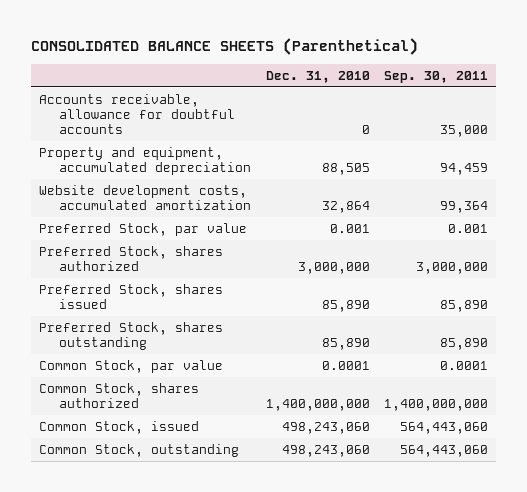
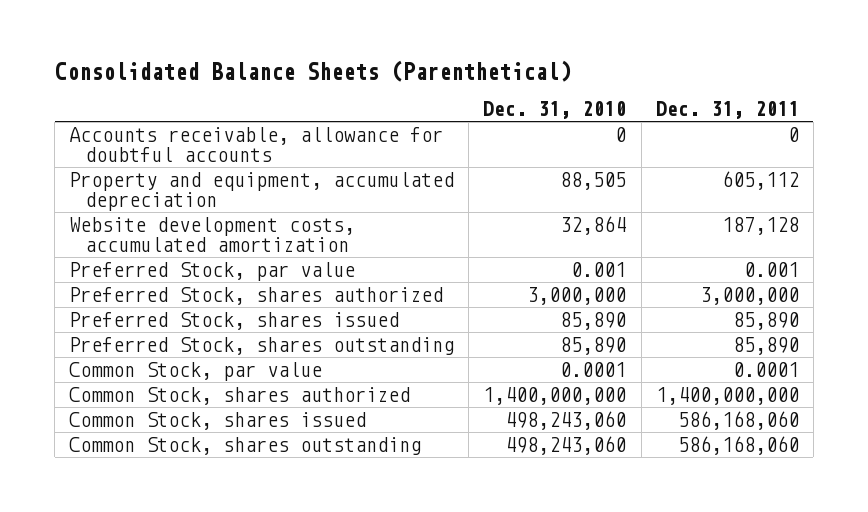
[31,38,419,56] CONSOLIDATED BALANCE SHEETS (Parenthetical) -> [54,59,571,82] Consolidated Balance Sheets (Parenthetical)
[384,70,489,83] Sep. 30, 2011 -> none
none -> [655,101,799,120] Dec. 31, 2011
[38,420,199,434] Common Stock, issued -> [69,411,367,430] Common Stock, shares issued
[38,443,239,457] Common Stock, outstanding -> [69,436,422,455] Common Stock, shares outstanding

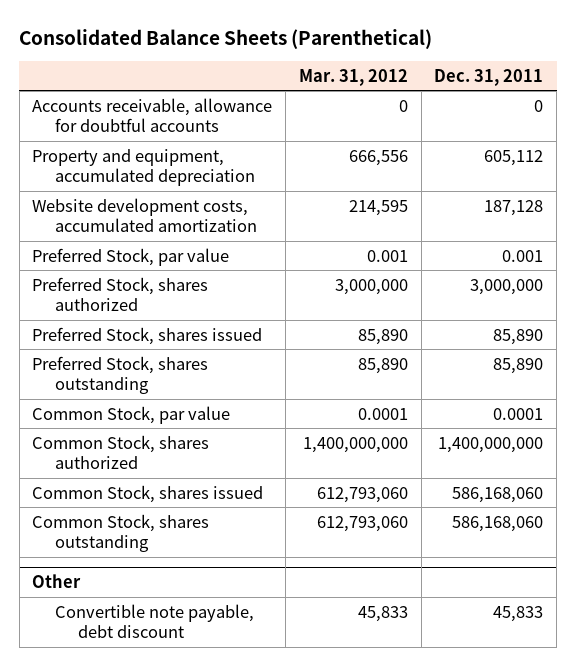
[483,101,627,120] Dec. 31, 2010 -> none
none -> [298,68,408,86] Mar. 31, 2012
none -> [32,573,82,588] Other
none -> [55,603,255,638] Convertible note payable, debt discount

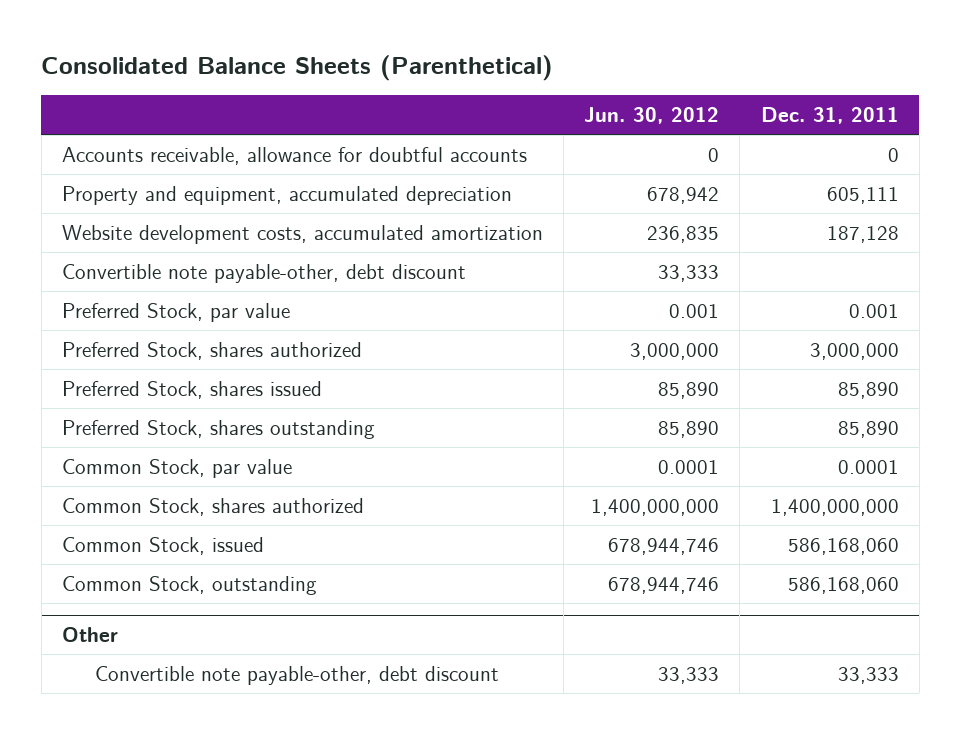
[298,68,408,86] Mar. 31, 2012 -> none
none -> [584,107,720,125] Jun. 30, 2012
[484,149,544,166] 605,112 -> [826,186,899,204] 605,111
none -> [61,263,466,283] Convertible note payable-other, debt discount
[32,484,264,503] Common Stock, shares issued -> [61,536,264,555] Common Stock, issued
[32,513,210,552] Common Stock, shares outstanding -> [61,575,317,595] Common Stock, outstanding
[55,603,255,638] Convertible note payable, debt discount -> [95,665,500,685] Convertible note payable-other, debt discount
[493,605,544,622] 45,833 -> [837,666,899,684] 33,333

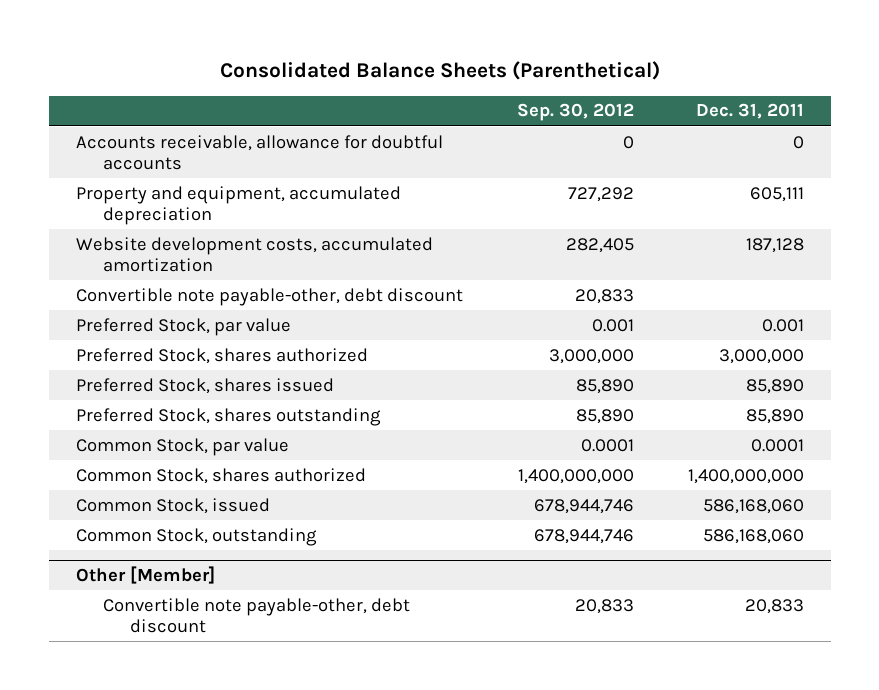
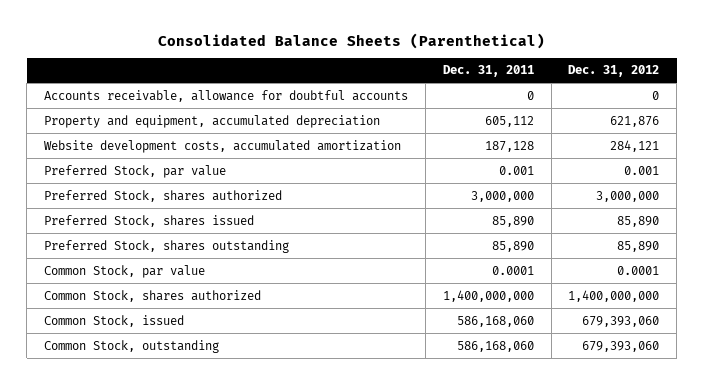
[516,103,634,122] Sep. 30, 2012 -> none
none -> [568,65,660,78] Dec. 31, 2012
[749,186,804,202] 605,111 -> [484,115,534,127] 605,112
[75,287,463,306] Convertible note payable-other, debt discount -> none
[75,566,215,585] Other [Member] -> none
[103,597,411,633] Convertible note payable-other, debt discount -> none

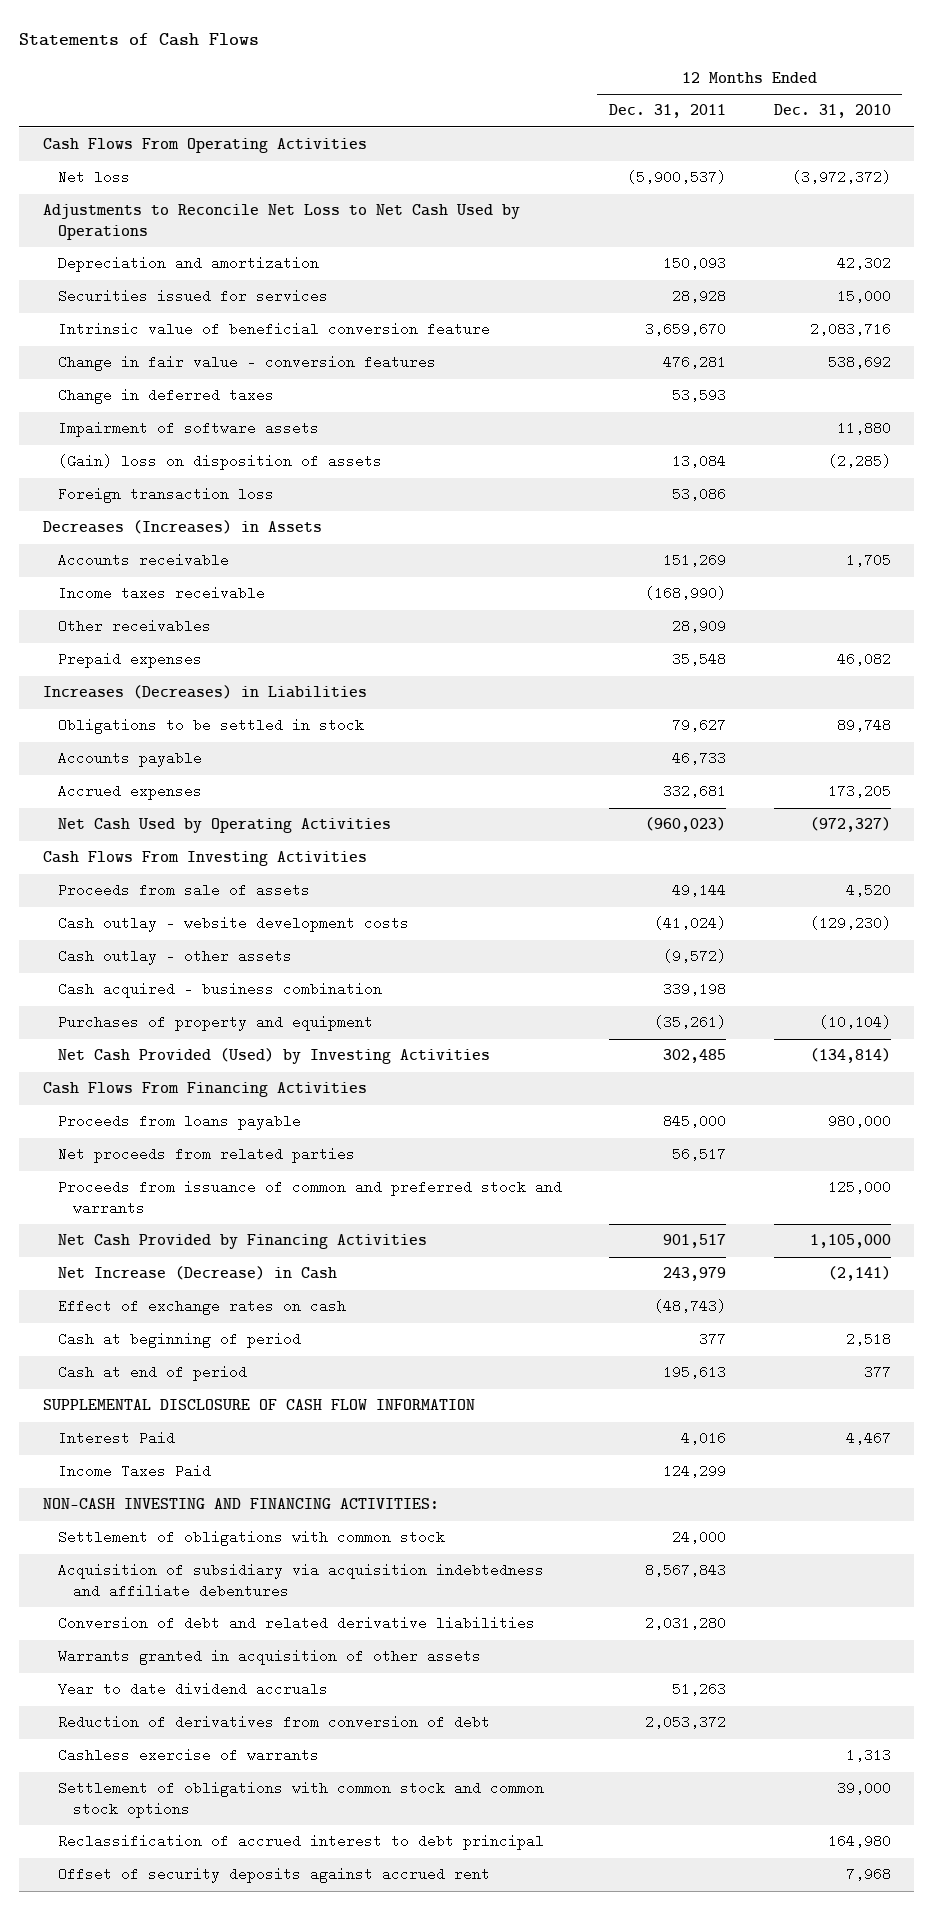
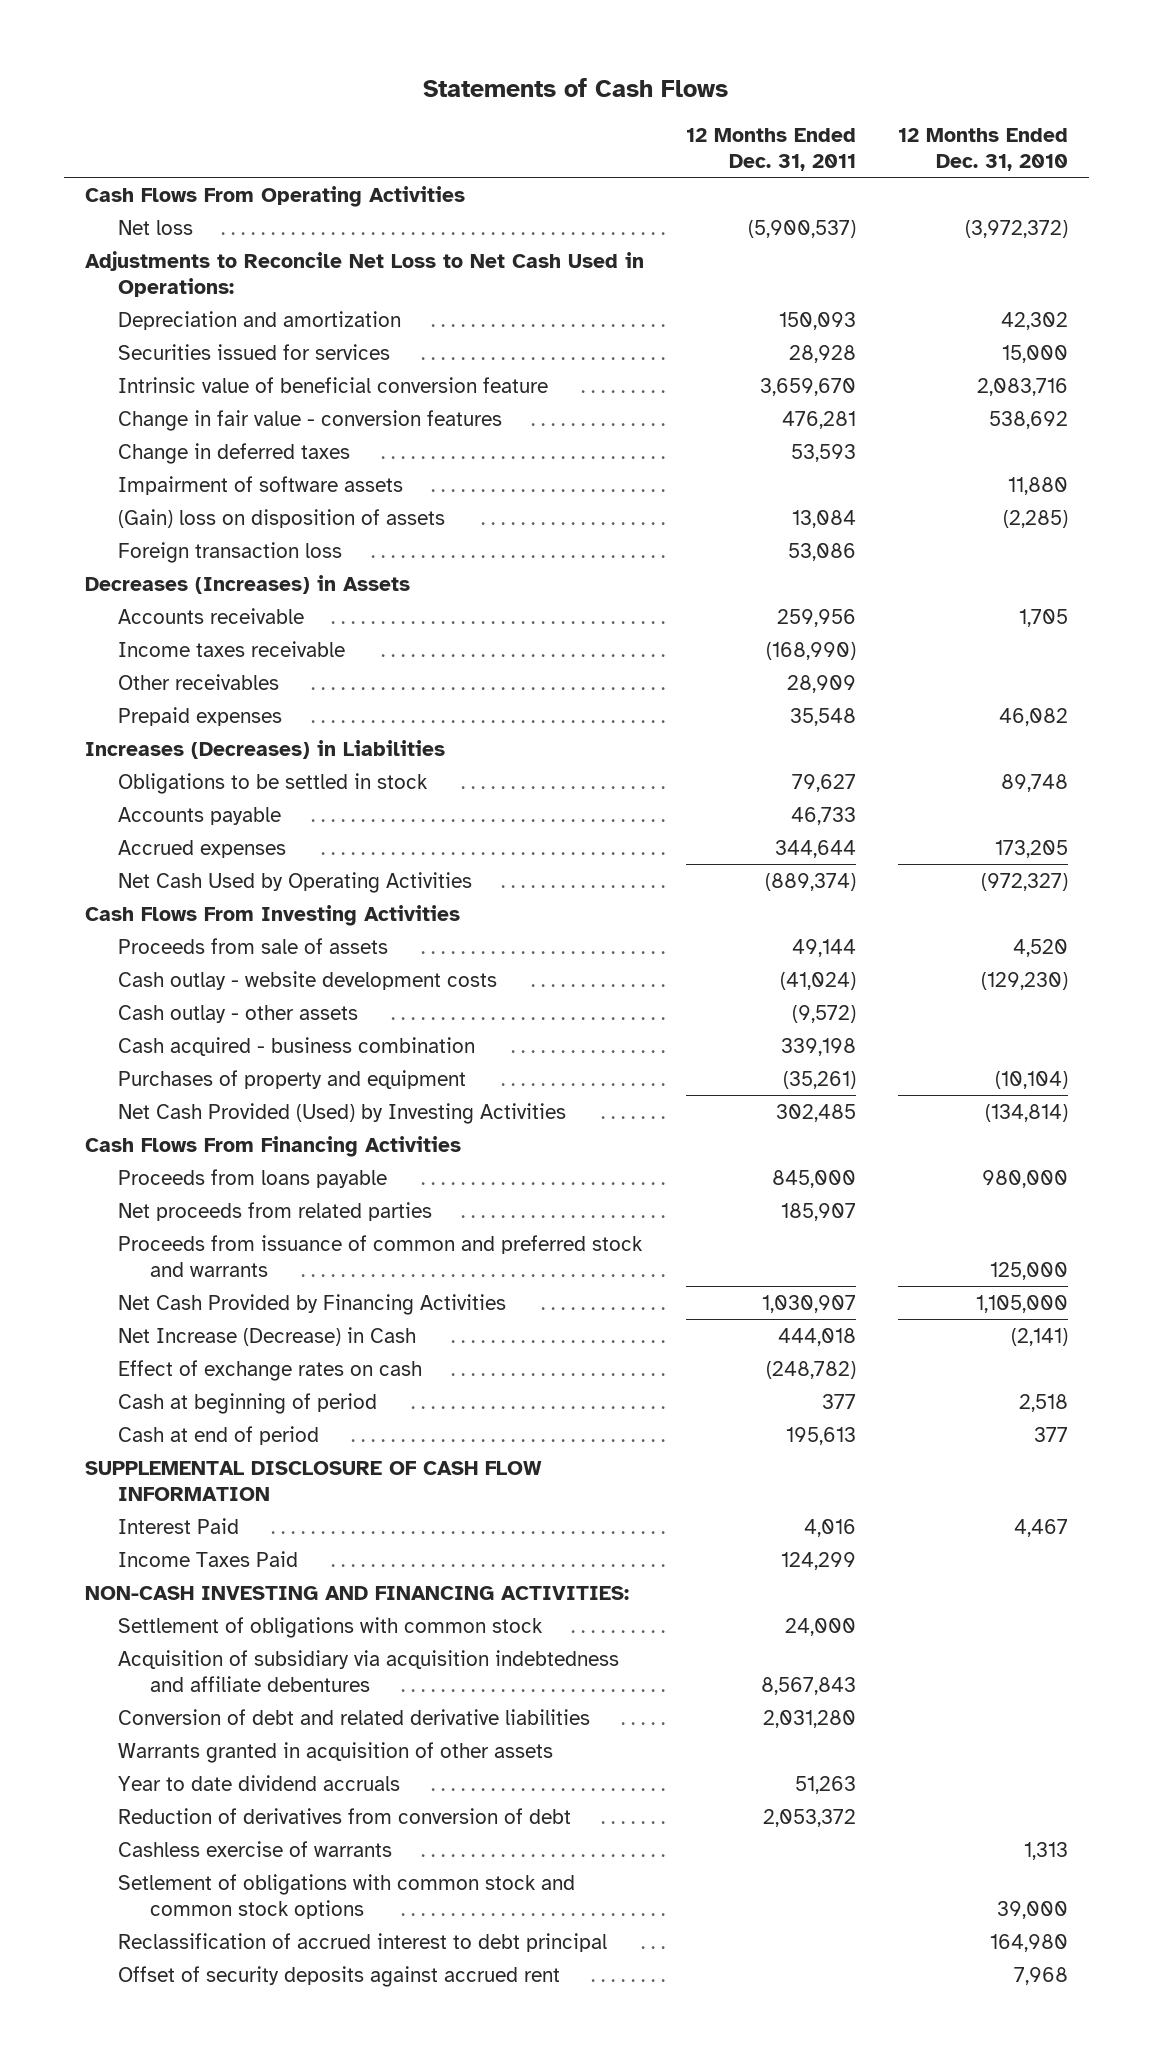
[42,204,520,240] Adjustments to Reconcile Net Loss to Net Cash Used by Operations -> [85,250,645,297] Adjustments to Reconcile Net Loss to Net Cash Used in Operations:
[663,553,727,568] 151,269 -> [776,608,856,627] 259,956
[663,784,727,799] 332,681 -> [774,839,856,858] 344,644
[645,817,727,833] (960,023) -> [764,872,856,891] (889,374)
[672,1147,727,1162] 56,517 -> [780,1202,856,1221] 185,907
[663,1234,727,1249] 901,517 -> [761,1294,856,1313] 1,030,907
[663,1267,727,1282] 243,979 -> [777,1327,856,1346] 444,018
[654,1299,727,1314] (48,743) -> [765,1360,856,1379] (248,782)
[57,1781,544,1818] Settlement of obligations with common stock and common stock options -> [117,1873,575,1919] Setlement of obligations with common stock and common stock options

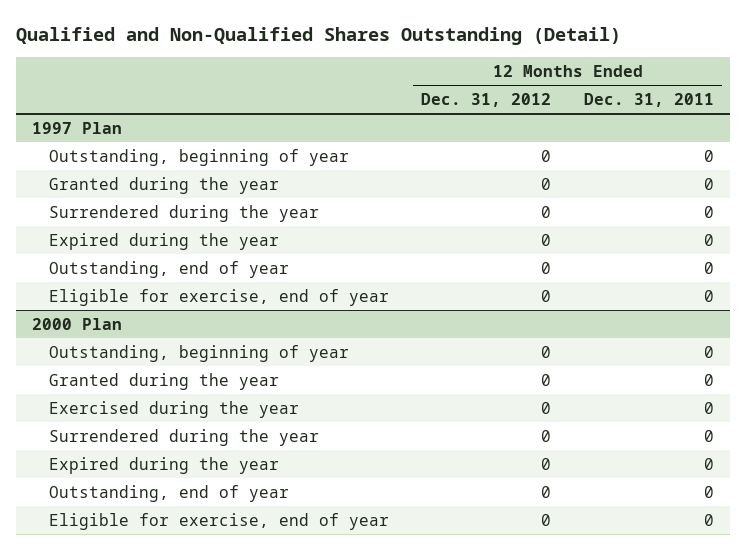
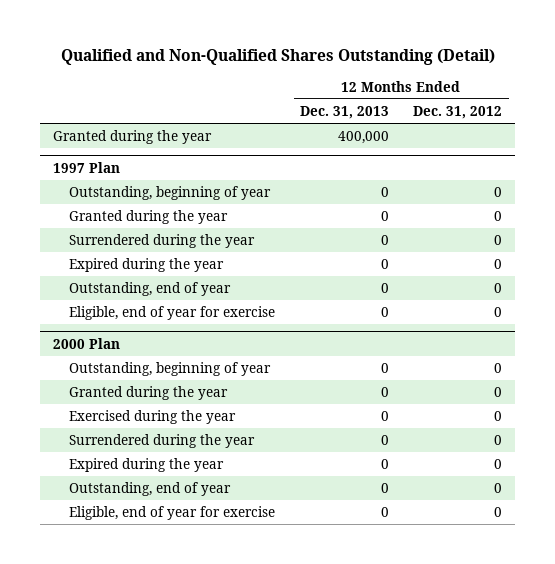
[583,92,714,107] Dec. 31, 2011 -> none
none -> [299,105,389,119] Dec. 31, 2013
none -> [52,129,212,144] Granted during the year
[48,288,389,306] Eligible for exercise, end of year -> [68,305,275,320] Eligible, end of year for exercise
[48,512,389,530] Eligible for exercise, end of year -> [68,505,275,520] Eligible, end of year for exercise

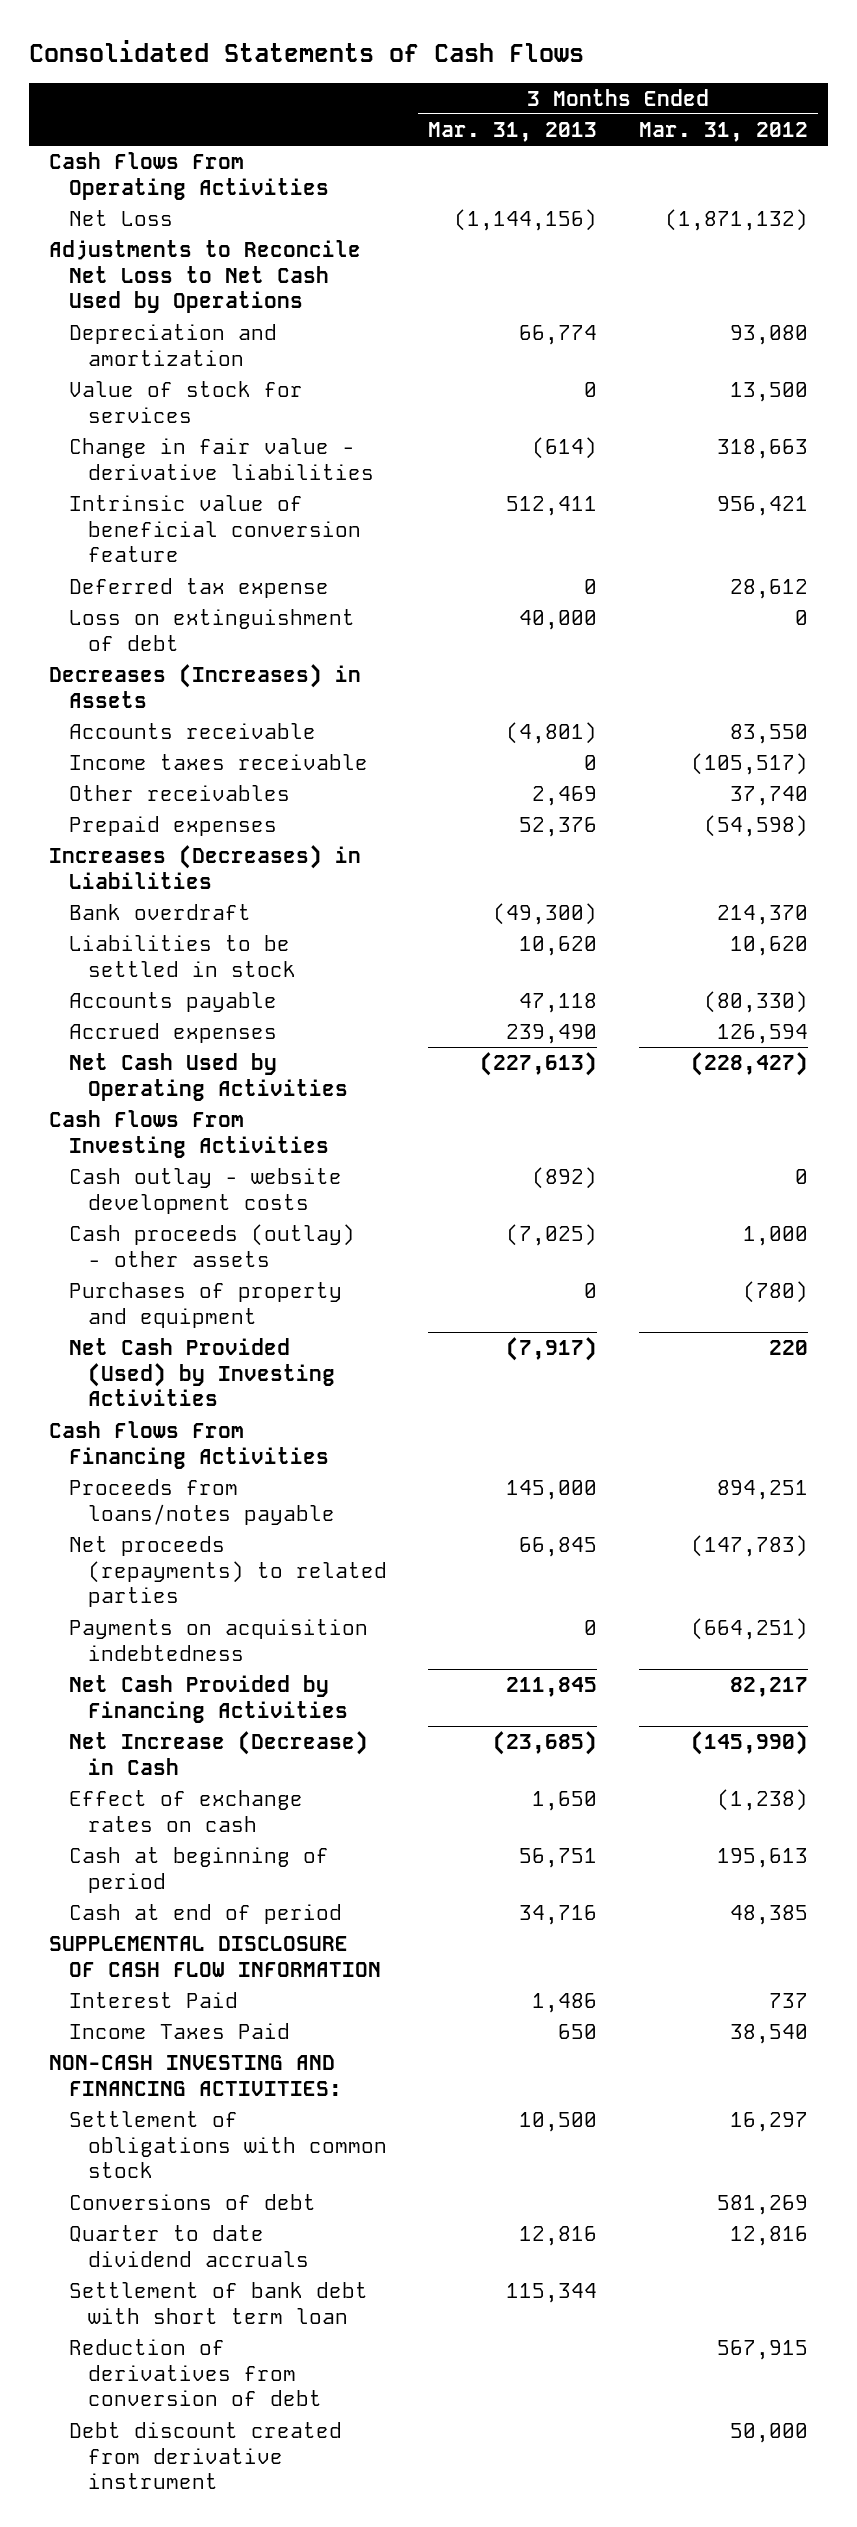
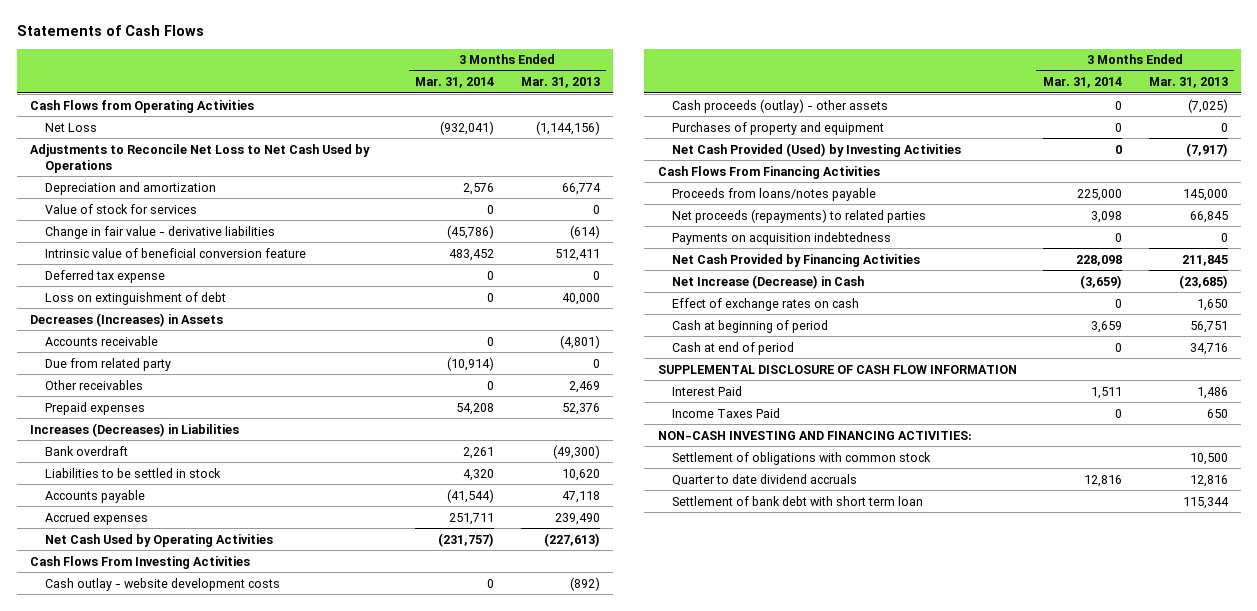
[28,39,584,62] Consolidated Statements of Cash Flows -> [16,25,204,37] Statements of Cash Flows
[638,122,808,143] Mar. 31, 2012 -> none
none -> [415,77,495,89] Mar. 31, 2014
[49,152,329,200] Cash Flows From Operating Activities -> [29,99,254,113] Cash Flows from Operating Activities
[68,754,368,771] Income taxes receivable -> none
none -> [44,357,171,371] Due from related party
[68,2194,316,2211] Conversions of debt -> none
[68,2339,323,2407] Reduction of derivatives from conversion of debt -> none
[68,2422,342,2490] Debt discount created from derivative instrument -> none

